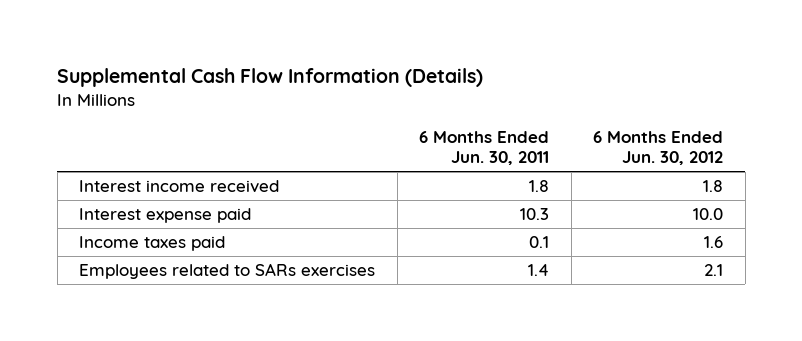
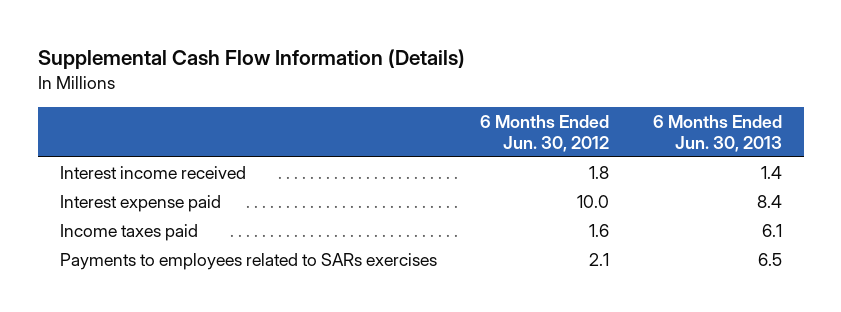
[419,131,550,166] 6 Months Ended Jun. 30, 2011 -> none
none -> [652,114,782,152] 6 Months Ended Jun. 30, 2013
[79,263,376,280] Employees related to SARs exercises -> [59,252,437,270] Payments to employees related to SARs exercises

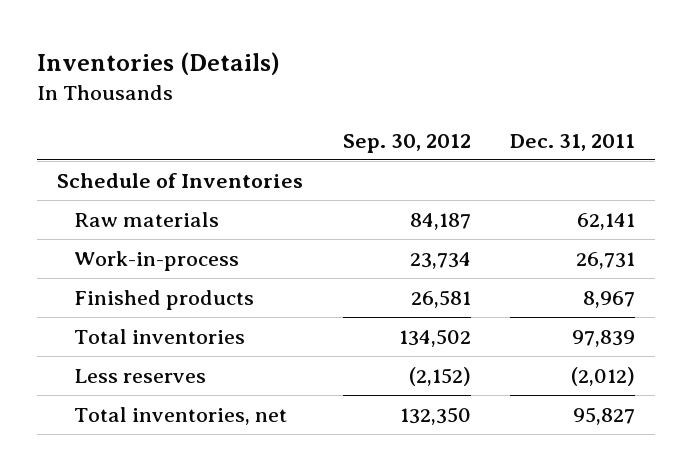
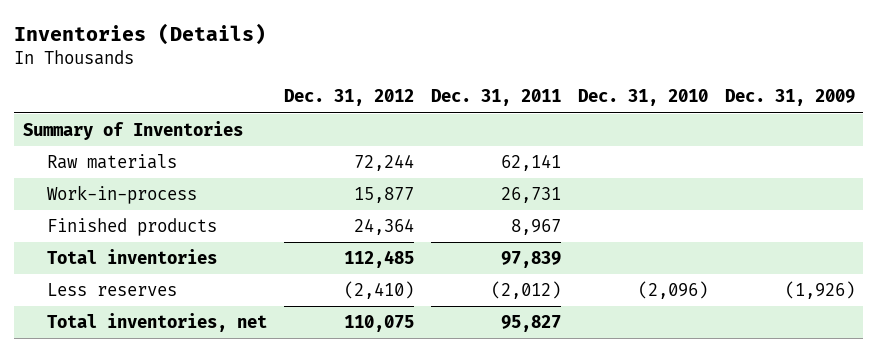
[342,133,471,153] Sep. 30, 2012 -> none
none -> [283,89,414,107] Dec. 31, 2012
none -> [577,89,708,107] Dec. 31, 2010
none -> [724,89,855,107] Dec. 31, 2009
[57,172,304,188] Schedule of Inventories -> [22,120,243,140] Summary of Inventories

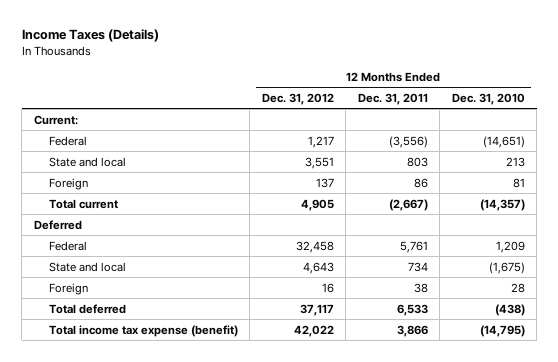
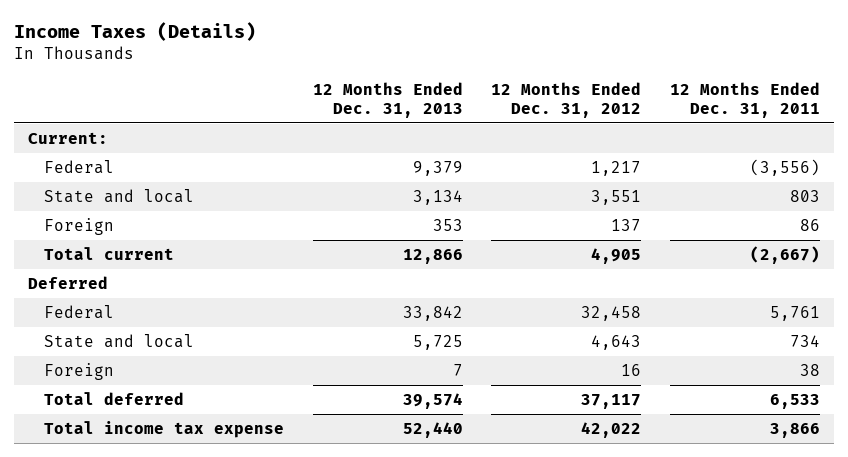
[451,92,525,105] Dec. 31, 2010 -> none
none -> [312,81,463,118] 12 Months Ended Dec. 31, 2013
[48,324,238,337] Total income tax expense (benefit) -> [44,420,285,438] Total income tax expense

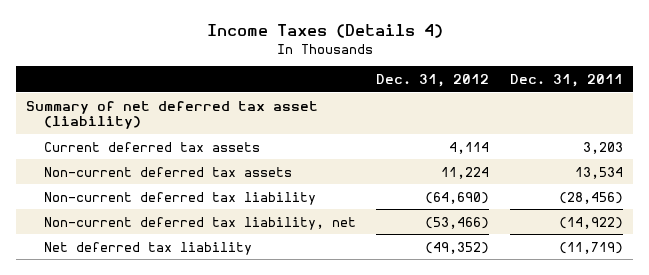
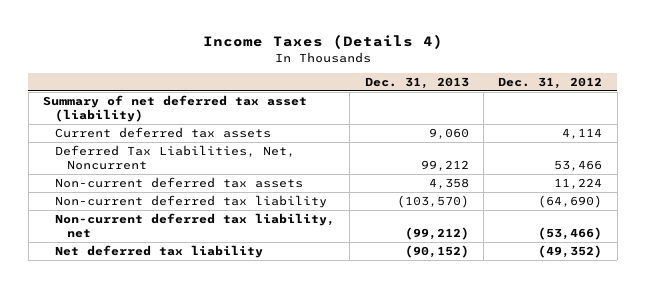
[509,73,623,87] Dec. 31, 2011 -> none
none -> [364,76,469,89] Dec. 31, 2013
none -> [54,144,295,171] Deferred Tax Liabilities, Net, Noncurrent

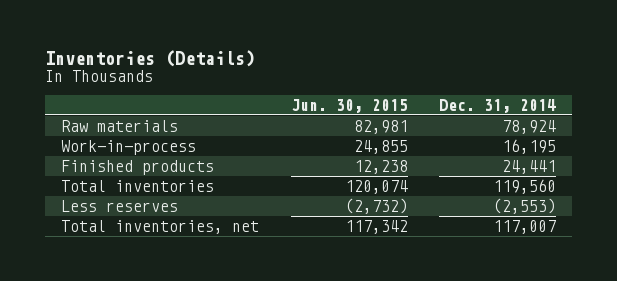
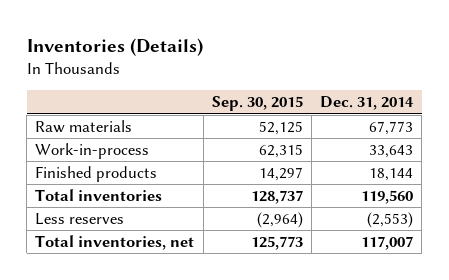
[290,98,408,113] Jun. 30, 2015 -> none
none -> [211,96,303,112] Sep. 30, 2015
[502,119,557,134] 78,924 -> [369,121,414,136] 67,773
[502,138,557,154] 16,195 -> [369,145,414,159] 33,643
[502,159,557,174] 24,441 -> [369,168,414,182] 18,144

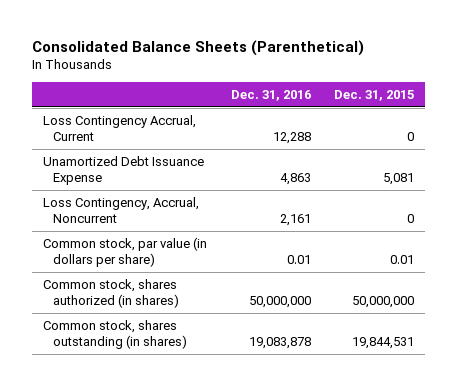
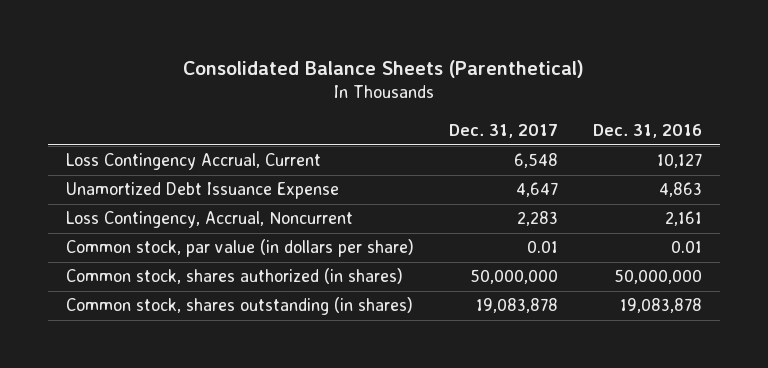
[333,89,414,101] Dec. 31, 2015 -> none
none -> [448,123,558,138] Dec. 31, 2017
[272,132,311,145] 12,288 -> [657,153,703,169] 10,127

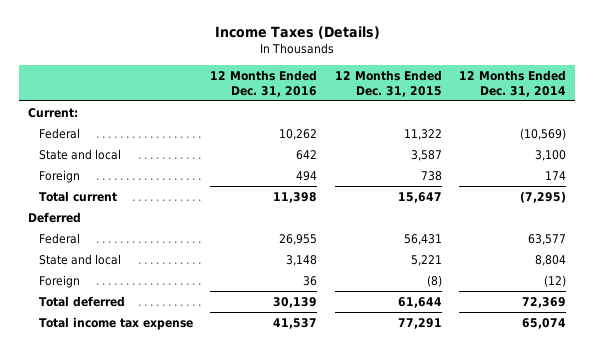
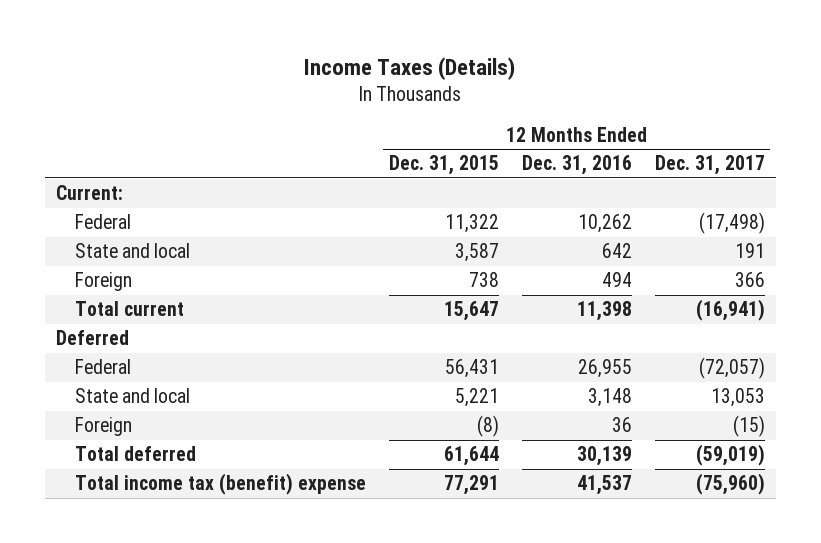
[458,69,566,97] 12 Months Ended Dec. 31, 2014 -> none
none -> [654,155,765,176] Dec. 31, 2017
[38,316,193,330] Total income tax expense -> [75,473,367,496] Total income tax (benefit) expense

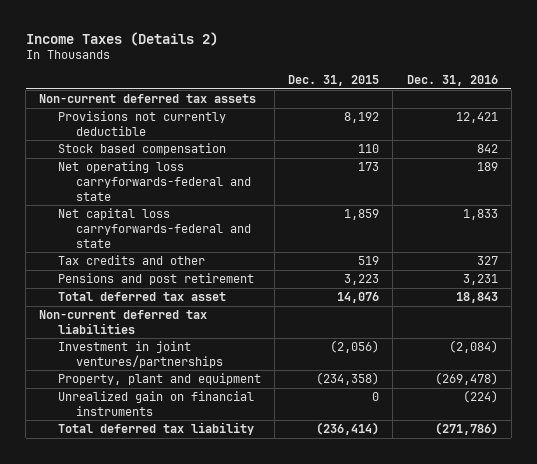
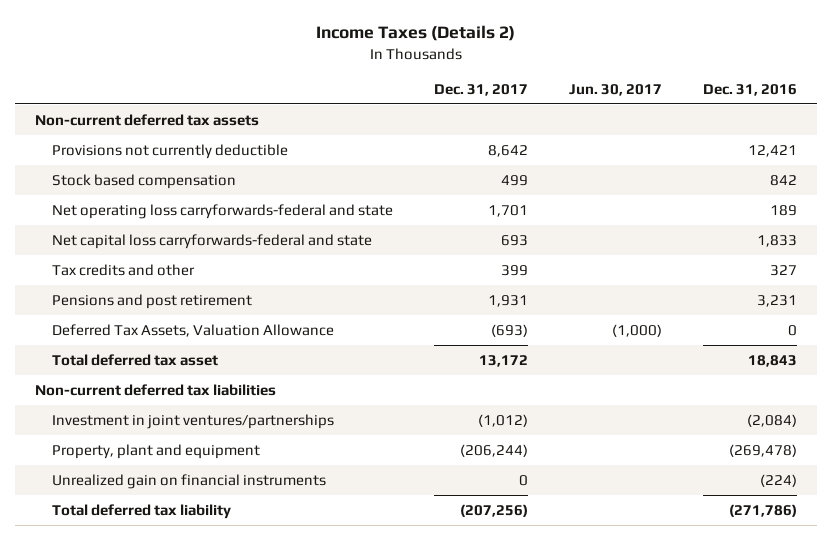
[288,75,380,87] Dec. 31, 2015 -> none
none -> [434,84,529,97] Dec. 31, 2017
none -> [569,84,663,97] Jun. 30, 2017
none -> [52,323,335,337] Deferred Tax Assets, Valuation Allowance

